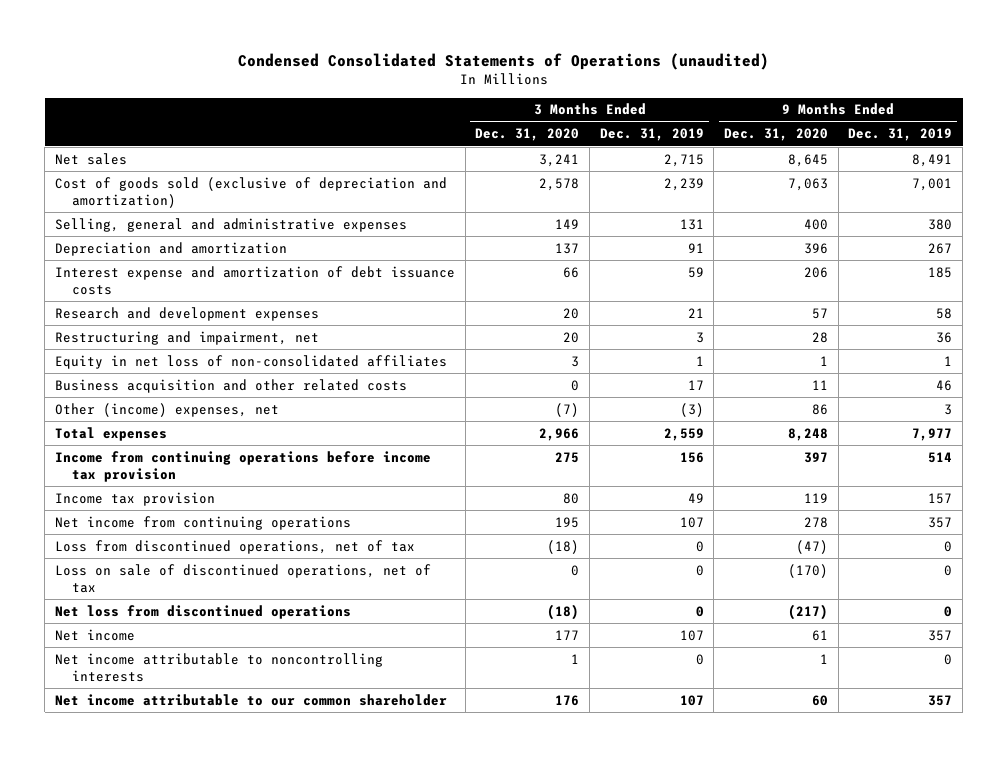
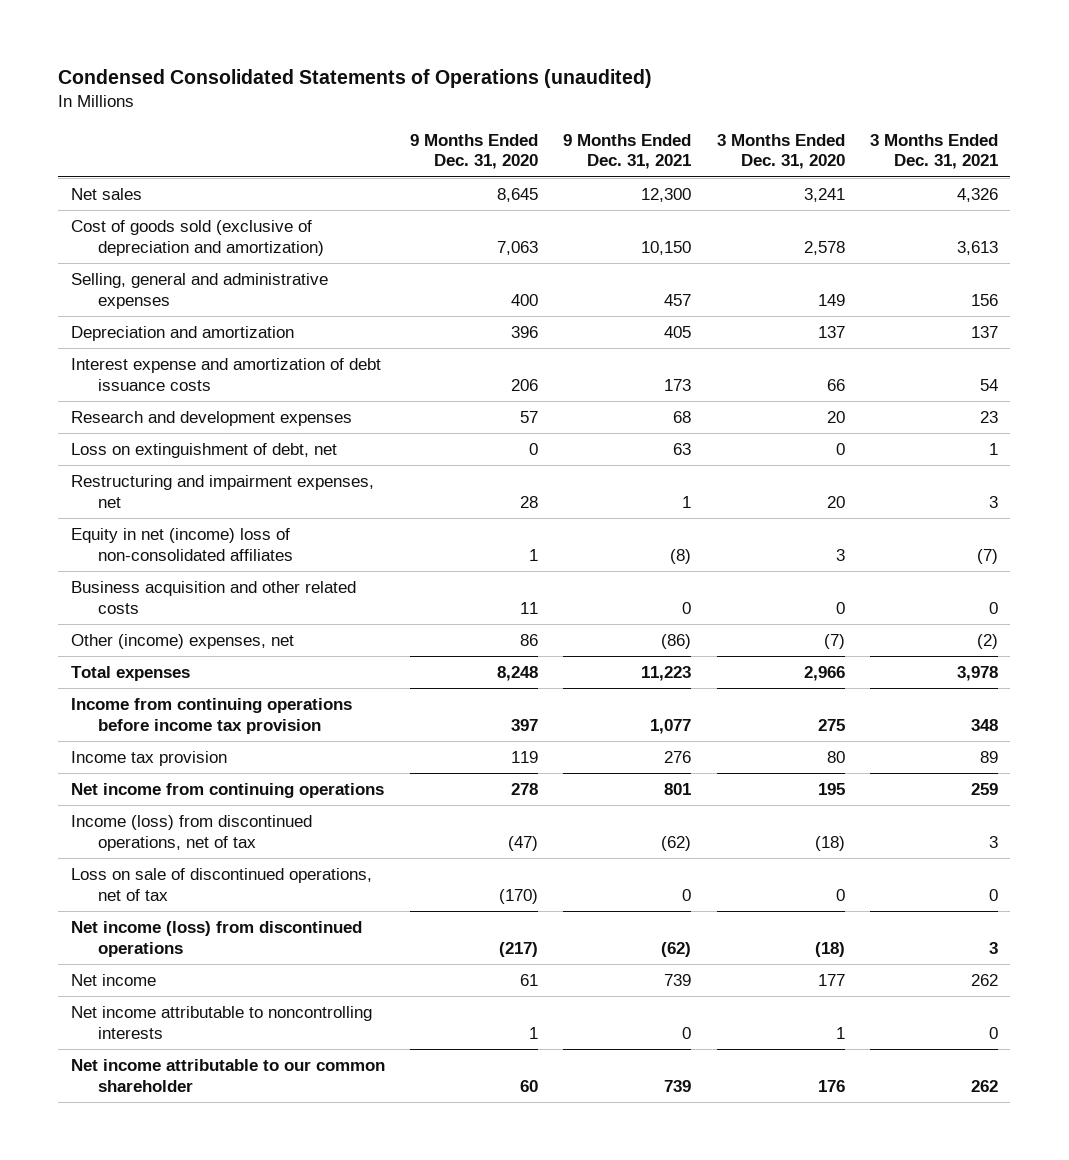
[599,128,704,142] Dec. 31, 2019 -> none
[848,128,953,142] Dec. 31, 2019 -> none
none -> [563,133,692,170] 9 Months Ended Dec. 31, 2021
none -> [869,133,998,170] 3 Months Ended Dec. 31, 2021
none -> [70,442,337,458] Loss on extinguishment of debt, net
[54,330,319,345] Restructuring and impairment, net -> [70,474,374,508] Restructuring and impairment expenses, net
[54,354,447,369] Equity in net loss of non-consolidated affiliates -> [70,527,293,561] Equity in net (income) loss of non-consolidated affiliates
[54,539,415,554] Loss from discontinued operations, net of tax -> [70,814,312,851] Income (loss) from discontinued operations, net of tax
[54,604,351,619] Net loss from discontinued operations -> [70,920,362,957] Net income (loss) from discontinued operations

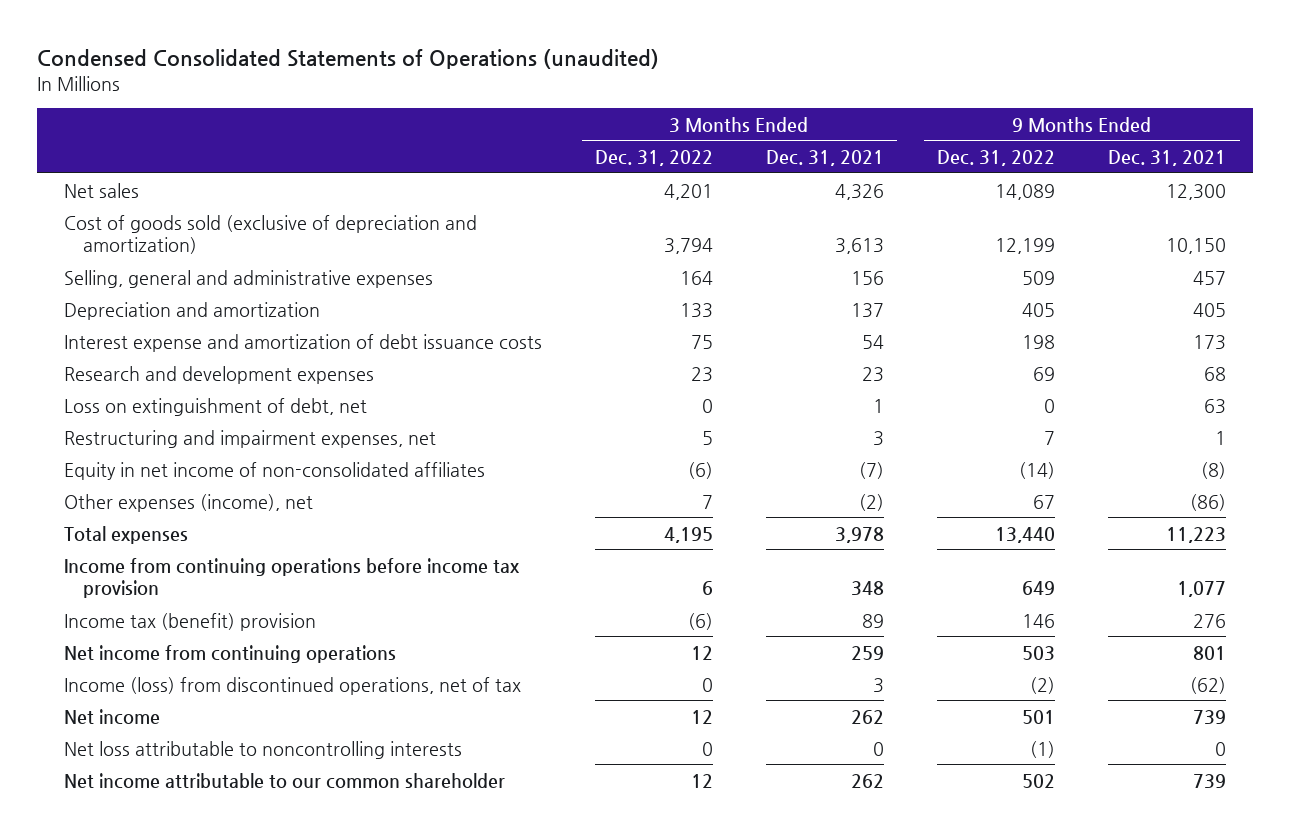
[410,133,539,170] 9 Months Ended Dec. 31, 2020 -> none
[716,133,845,170] 3 Months Ended Dec. 31, 2020 -> none
none -> [594,149,713,166] Dec. 31, 2022
none -> [937,149,1056,166] Dec. 31, 2022
[70,580,356,614] Business acquisition and other related costs -> none
[70,527,293,561] Equity in net (income) loss of non-consolidated affiliates -> [63,461,485,480] Equity in net income of non-consolidated affiliates
[70,633,294,649] Other (income) expenses, net -> [63,493,313,512] Other expenses (income), net
[70,750,227,766] Income tax provision -> [63,612,316,631] Income tax (benefit) provision
[70,867,372,901] Loss on sale of discontinued operations, net of tax -> none
[70,920,362,957] Net income (loss) from discontinued operations -> none
[70,1005,372,1039] Net income attributable to noncontrolling interests -> [63,740,462,759] Net loss attributable to noncontrolling interests

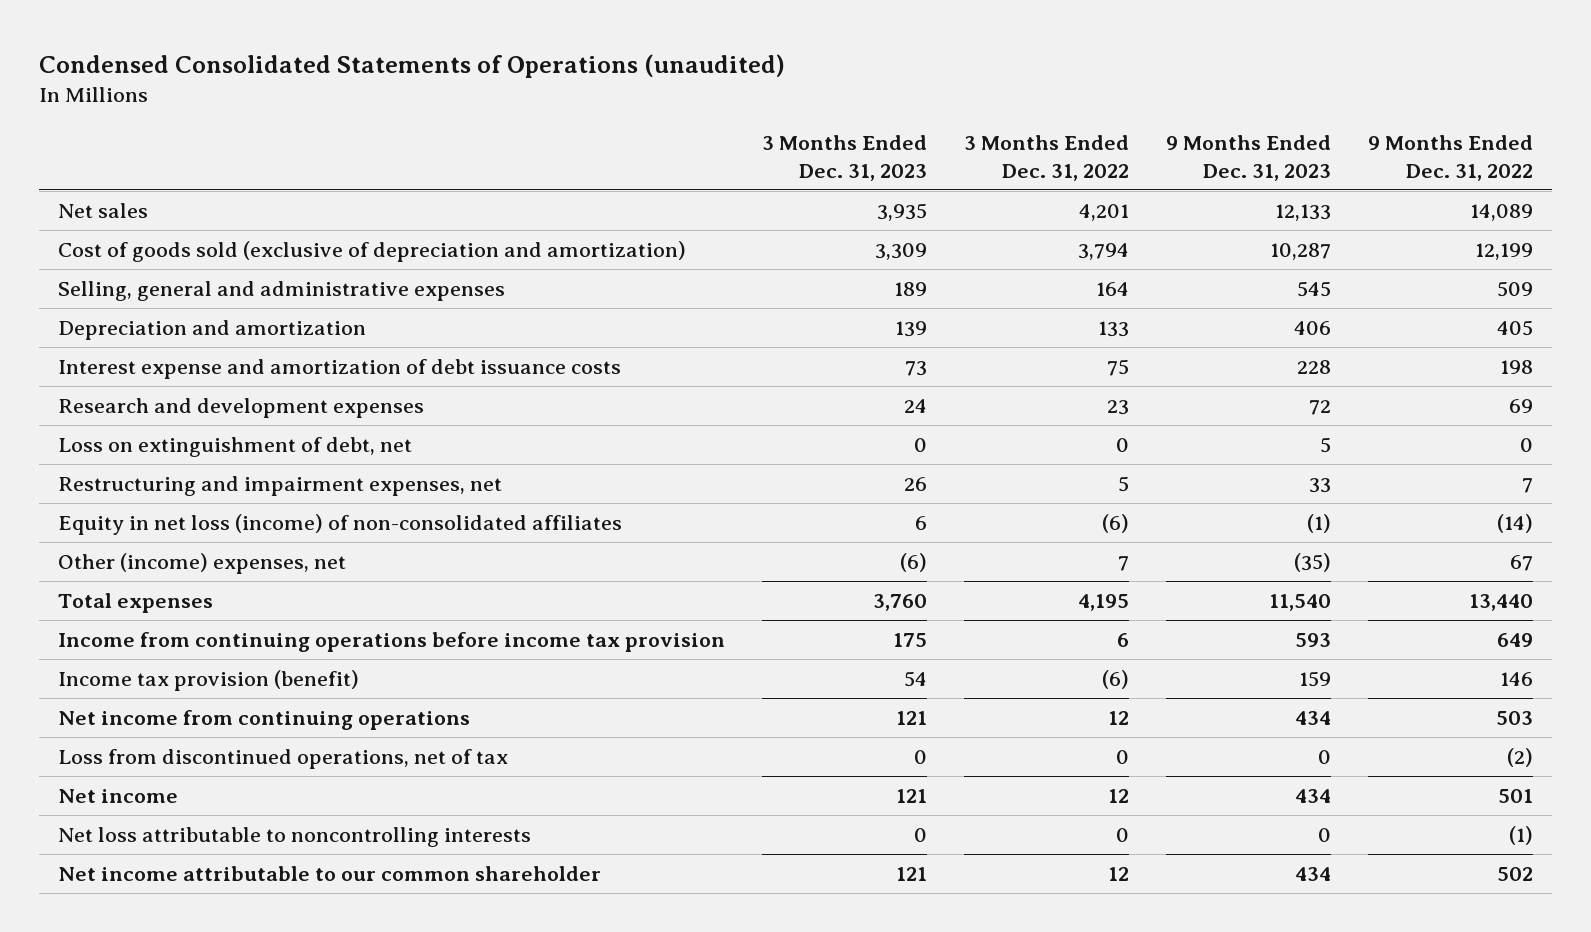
[766,149,885,166] Dec. 31, 2021 -> none
[1108,149,1227,166] Dec. 31, 2021 -> none
none -> [761,135,927,181] 3 Months Ended Dec. 31, 2023
none -> [1166,135,1332,181] 9 Months Ended Dec. 31, 2023
[63,461,485,480] Equity in net income of non-consolidated affiliates -> [57,513,622,535] Equity in net loss (income) of non-consolidated affiliates
[63,493,313,512] Other expenses (income), net -> [57,552,346,574] Other (income) expenses, net
[63,612,316,631] Income tax (benefit) provision -> [57,669,359,691] Income tax provision (benefit)
[63,676,521,695] Income (loss) from discontinued operations, net of tax -> [57,748,508,769] Loss from discontinued operations, net of tax

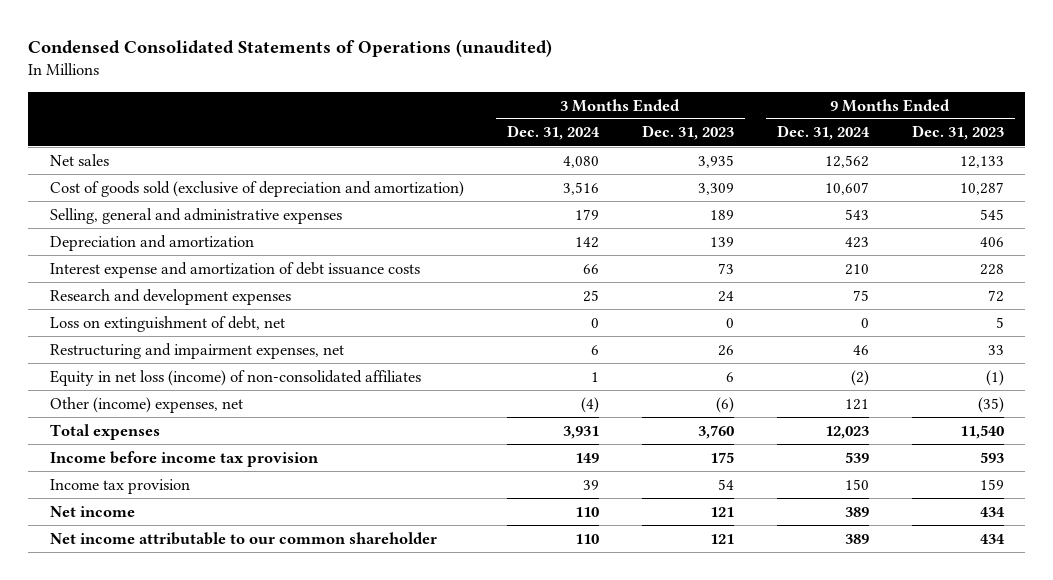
[963,135,1129,181] 3 Months Ended Dec. 31, 2022 -> none
[1368,135,1534,181] 9 Months Ended Dec. 31, 2022 -> none
none -> [506,125,600,141] Dec. 31, 2024
none -> [776,125,870,141] Dec. 31, 2024
[57,709,470,730] Net income from continuing operations -> none
[57,748,508,769] Loss from discontinued operations, net of tax -> none
[57,631,725,652] Income from continuing operations before income tax provision -> [49,450,319,467] Income before income tax provision
[57,669,359,691] Income tax provision (benefit) -> [49,478,190,494] Income tax provision
[57,826,531,847] Net loss attributable to noncontrolling interests -> none

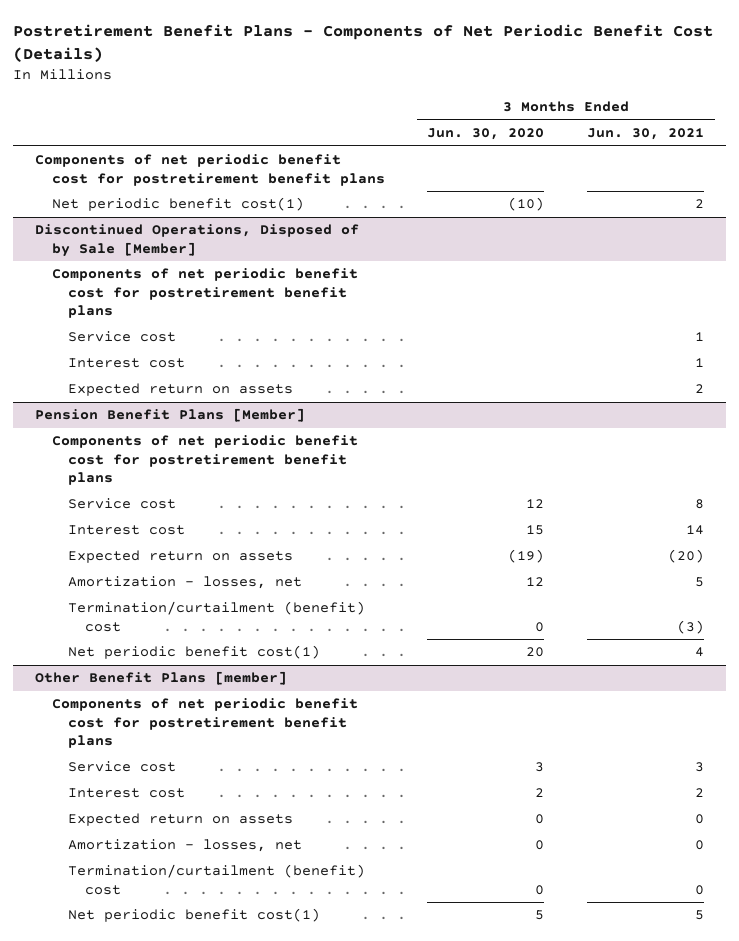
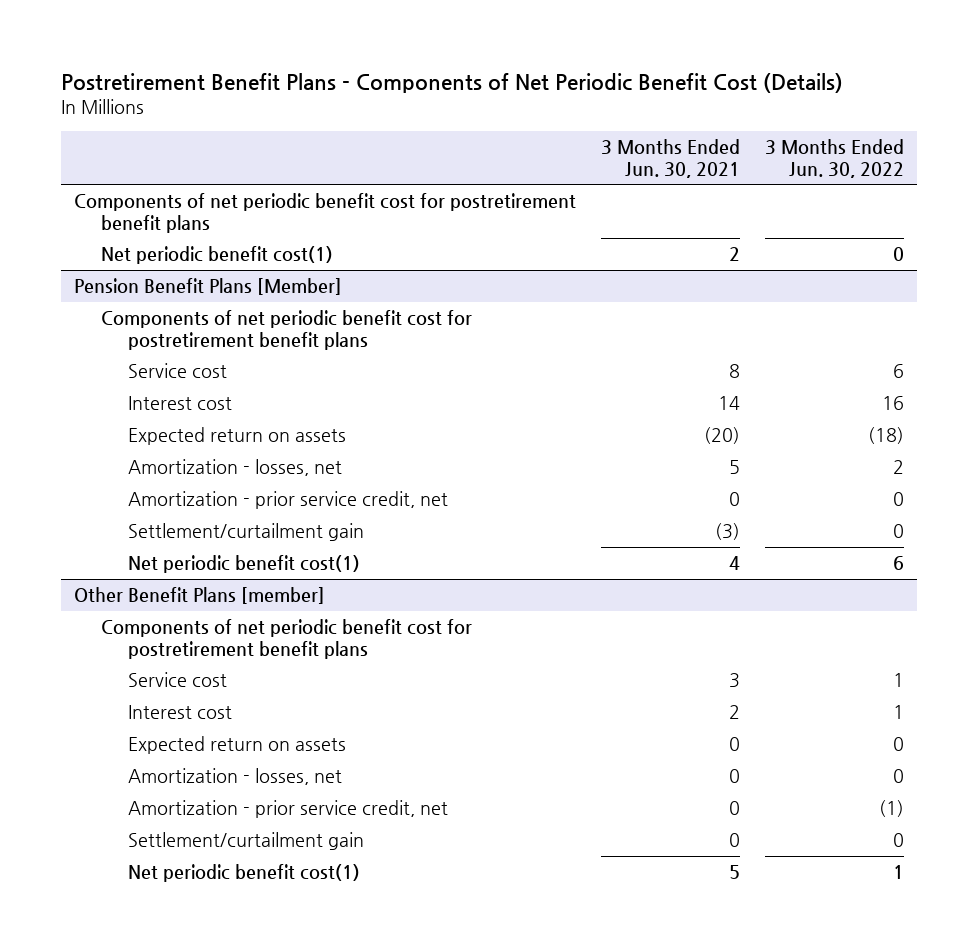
[427,128,545,141] Jun. 30, 2020 -> none
none -> [765,139,905,178] 3 Months Ended Jun. 30, 2022
[34,224,359,257] Discontinued Operations, Disposed of by Sale [Member] -> none
[51,268,358,318] Components of net periodic benefit cost for postretirement benefit plans -> none
[68,331,177,343] Service cost -> none
[68,358,186,369] Interest cost -> none
[68,383,294,397] Expected return on assets -> none
none -> [128,491,449,510] Amortization - prior service credit, net
[68,601,366,632] Termination/curtailment (benefit) cost -> [128,523,365,542] Settlement/curtailment gain
none -> [128,800,449,819] Amortization - prior service credit, net
[68,864,366,895] Termination/curtailment (benefit) cost -> [128,832,365,851] Settlement/curtailment gain

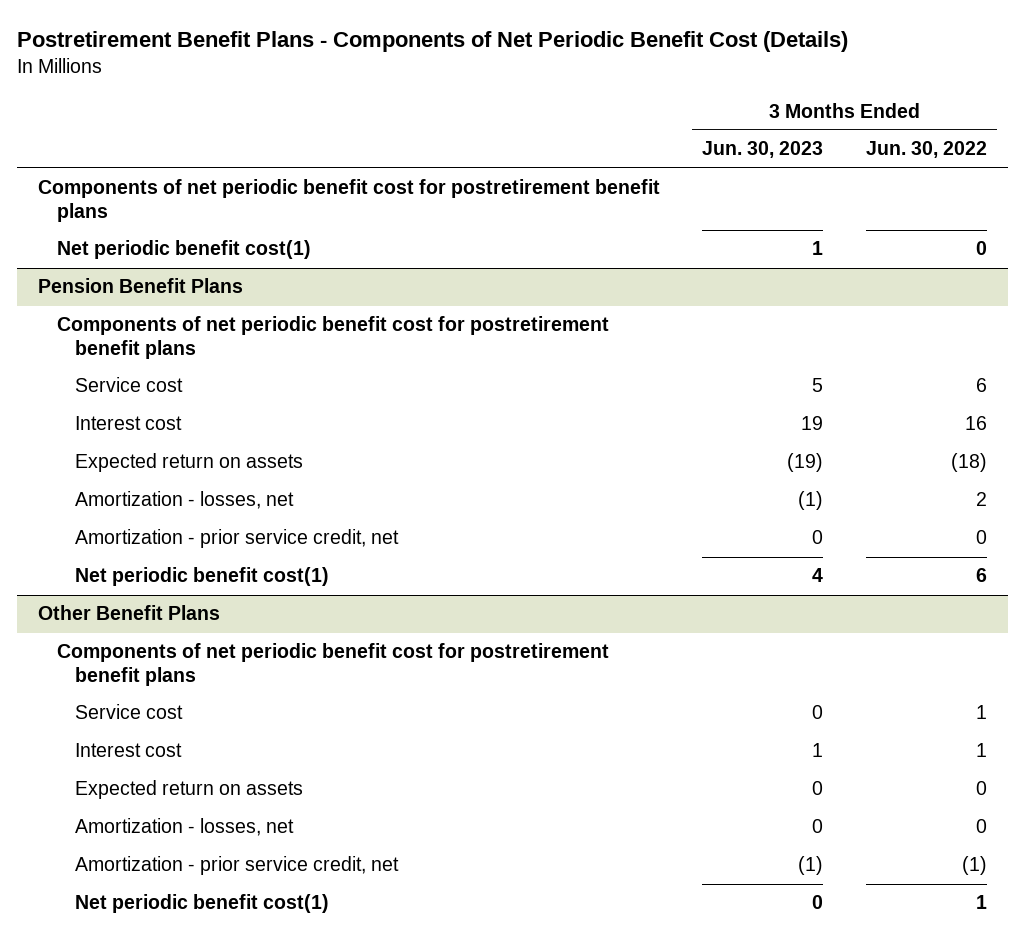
[601,139,741,178] 3 Months Ended Jun. 30, 2021 -> none
none -> [702,141,824,159] Jun. 30, 2023
[73,278,342,296] Pension Benefit Plans [Member] -> [38,278,244,294] Pension Benefit Plans
[128,523,365,542] Settlement/curtailment gain -> none
[73,587,325,605] Other Benefit Plans [member] -> [38,605,221,621] Other Benefit Plans
[128,832,365,851] Settlement/curtailment gain -> none

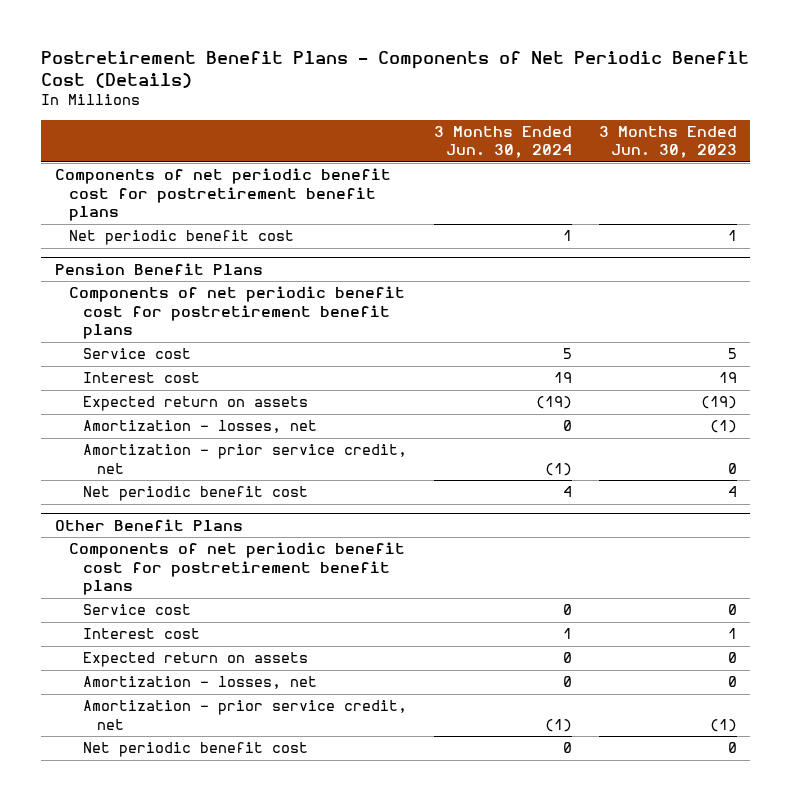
[865,141,987,159] Jun. 30, 2022 -> none
none -> [434,126,573,159] 3 Months Ended Jun. 30, 2024
[56,240,311,260] Net periodic benefit cost(1) -> [69,230,295,246] Net periodic benefit cost
[75,567,330,587] Net periodic benefit cost(1) -> [83,486,309,502] Net periodic benefit cost
[75,894,330,914] Net periodic benefit cost(1) -> [83,742,309,758] Net periodic benefit cost

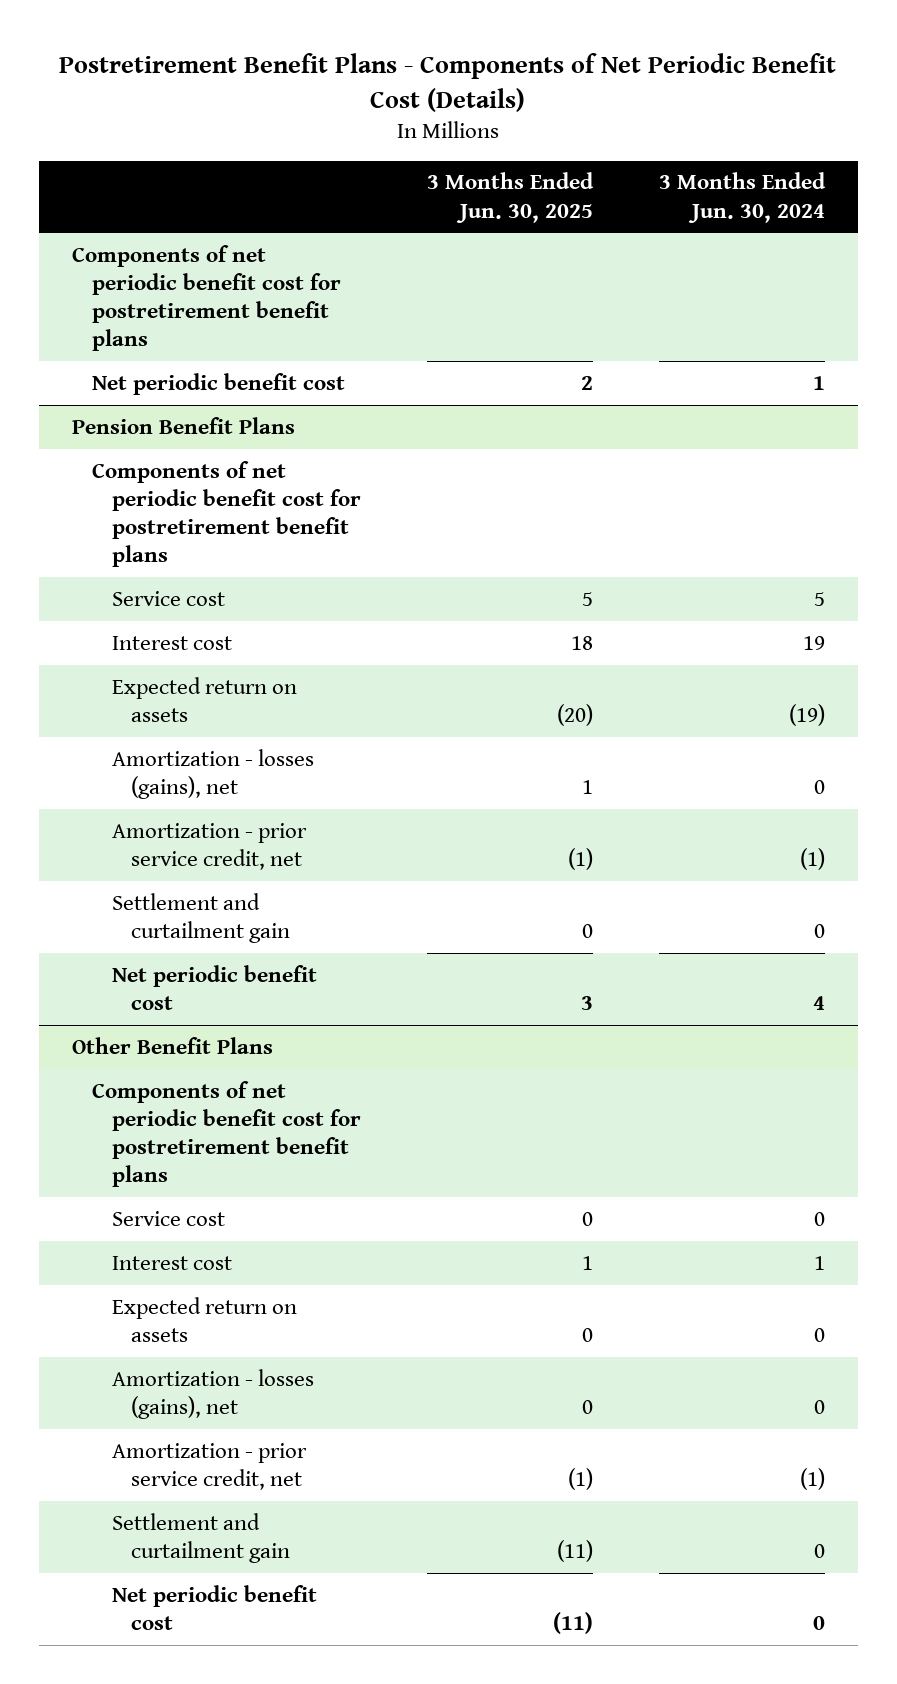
[598,126,737,159] 3 Months Ended Jun. 30, 2023 -> none
none -> [426,172,594,223] 3 Months Ended Jun. 30, 2025
[83,420,318,434] Amortization - losses, net -> [111,748,314,799] Amortization - losses (gains), net
none -> [111,892,291,943] Settlement and curtailment gain
[83,676,318,690] Amortization - losses, net -> [111,1368,314,1419] Amortization - losses (gains), net
none -> [111,1512,291,1563] Settlement and curtailment gain

